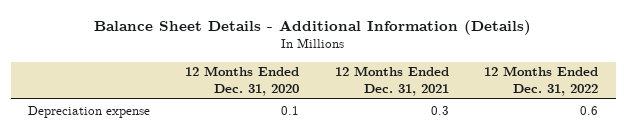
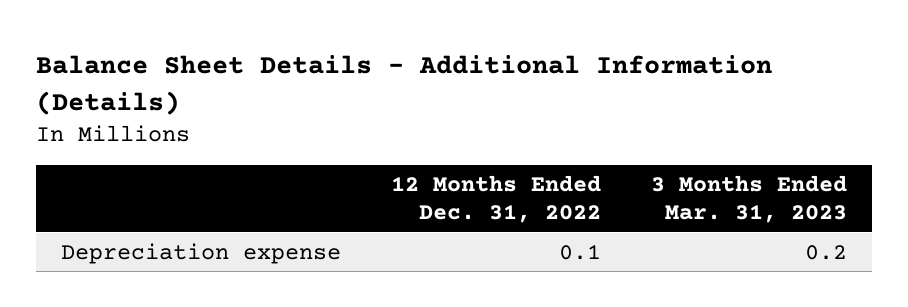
[185,66,300,96] 12 Months Ended Dec. 31, 2020 -> none
[334,66,449,96] 12 Months Ended Dec. 31, 2021 -> none
none -> [651,175,848,224] 3 Months Ended Mar. 31, 2023
[579,105,598,115] 0.6 -> [559,243,602,260] 0.1

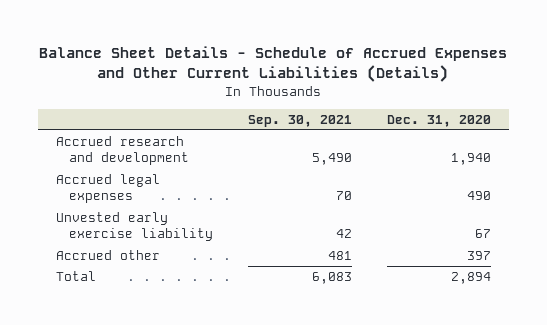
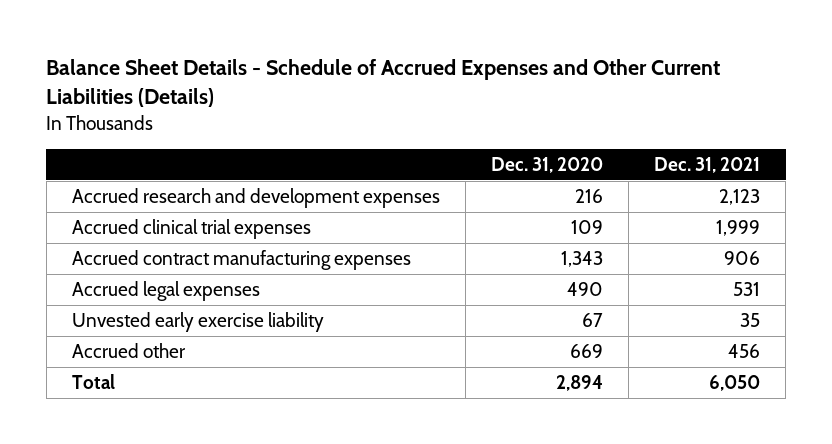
[248,114,353,127] Sep. 30, 2021 -> none
none -> [654,156,761,173] Dec. 31, 2021
[55,136,190,166] Accrued research and development -> [71,188,440,209] Accrued research and development expenses
[451,153,492,166] 1,940 -> [575,189,604,204] 216
none -> [71,219,311,240] Accrued clinical trial expenses
none -> [71,250,411,271] Accrued contract manufacturing expenses
[467,251,492,261] 397 -> [570,344,604,359] 669

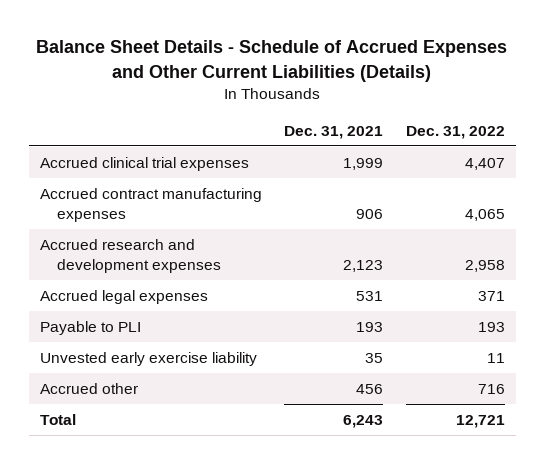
[491,156,604,173] Dec. 31, 2020 -> none
none -> [405,125,505,139] Dec. 31, 2022
[71,188,440,209] Accrued research and development expenses -> [40,238,221,273] Accrued research and development expenses
none -> [40,320,142,335] Payable to PLI
[709,375,761,392] 6,050 -> [343,414,384,428] 6,243

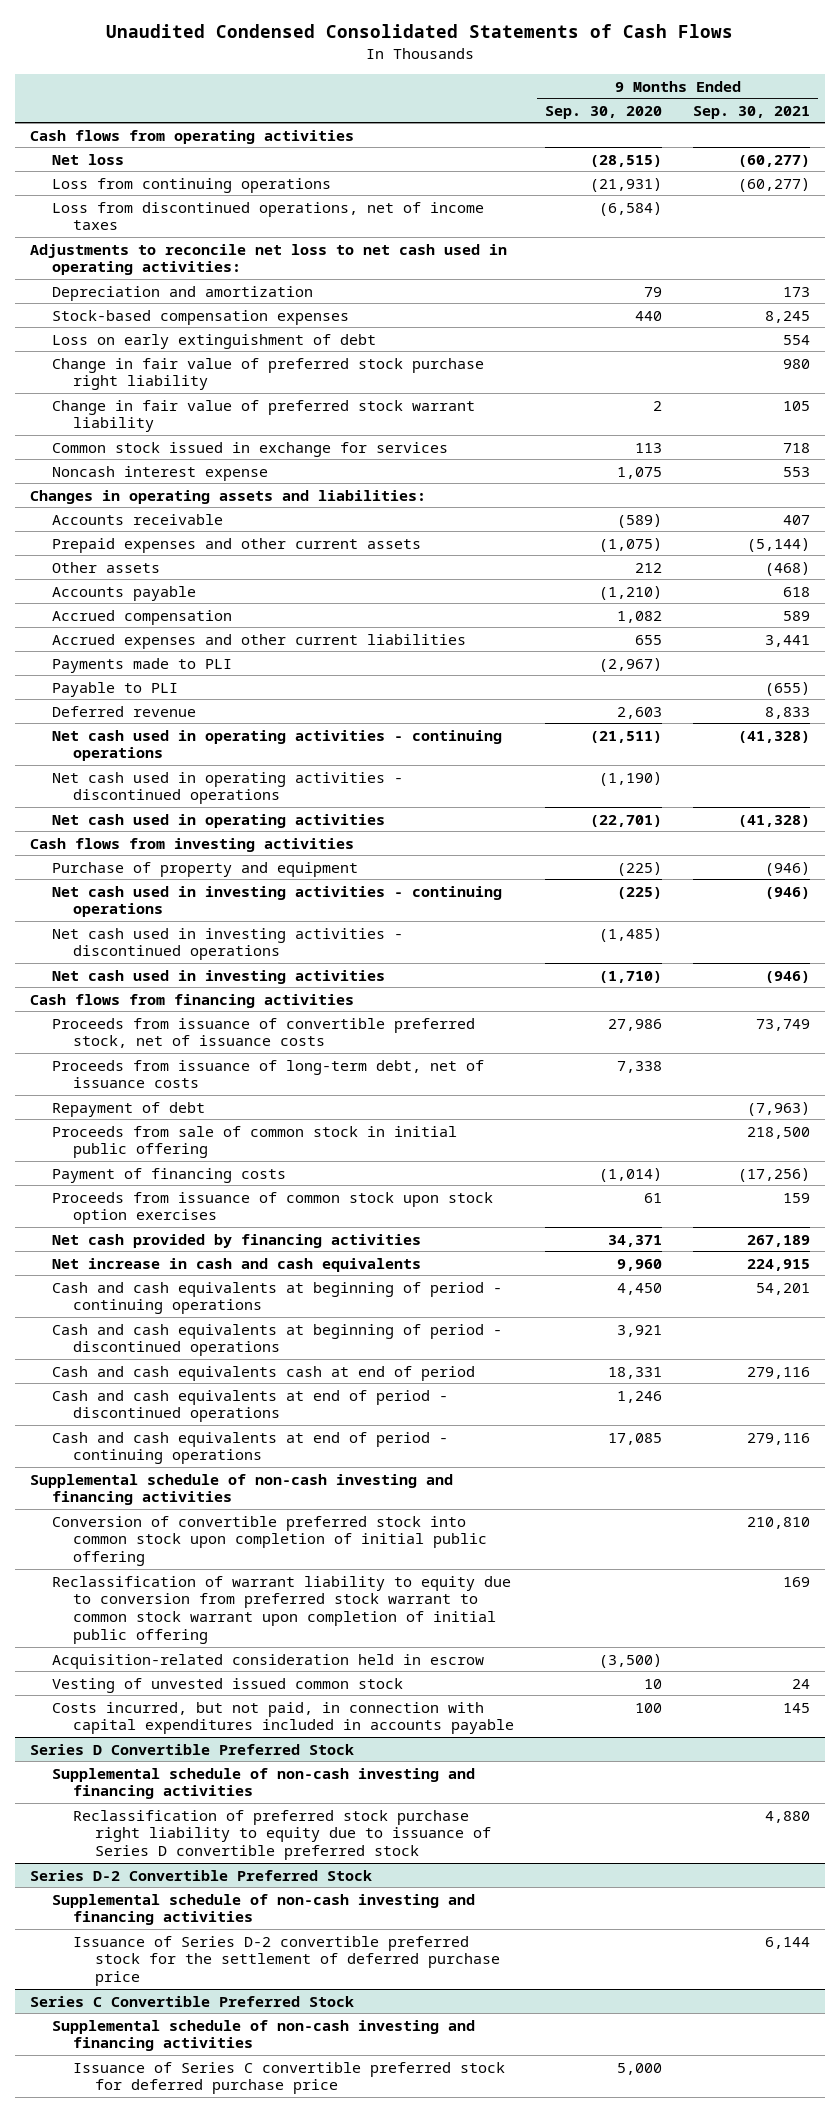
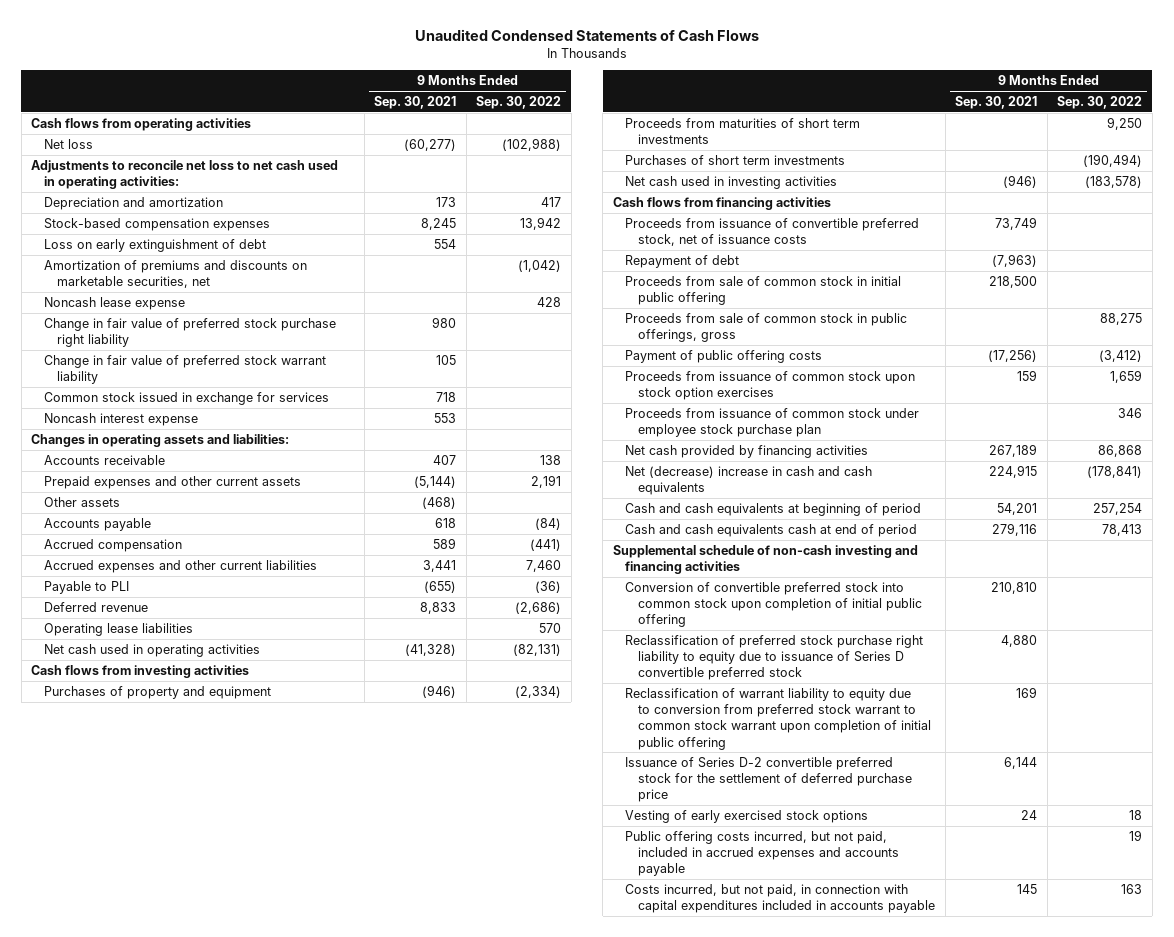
[105,24,733,39] Unaudited Condensed Consolidated Statements of Cash Flows -> [414,28,759,41] Unaudited Condensed Statements of Cash Flows
[545,105,663,119] Sep. 30, 2020 -> none
none -> [476,96,562,110] Sep. 30, 2022
[51,177,331,193] Loss from continuing operations -> none
[51,201,484,231] Loss from discontinued operations, net of income taxes -> none
none -> [44,259,308,289] Amortization of premiums and discounts on marketable securities, net
none -> [44,296,186,310] Noncash lease expense
[51,657,232,673] Payments made to PLI -> none
[51,729,502,762] Net cash used in operating activities - continuing operations -> none
[51,771,403,805] Net cash used in operating activities - discontinued operations -> none
none -> [44,622,194,636] Operating lease liabilities
[51,885,502,918] Net cash used in investing activities - continuing operations -> none
[51,927,403,961] Net cash used in investing activities - discontinued operations -> none
[51,861,358,877] Purchase of property and equipment -> [44,685,272,699] Purchases of property and equipment
none -> [625,117,861,145] Proceeds from maturities of short term investments
none -> [625,154,846,165] Purchases of short term investments
[51,1059,484,1089] Proceeds from issuance of long-term debt, net of issuance costs -> none
none -> [625,312,908,343] Proceeds from sale of common stock in public offerings, gross
[51,1167,286,1183] Payment of financing costs -> [625,349,823,363] Payment of public offering costs
none -> [625,407,920,438] Proceeds from issuance of common stock under employee stock purchase plan
[51,1323,502,1357] Cash and cash equivalents at beginning of period - discontinued operations -> none
[51,1257,421,1272] Net increase in cash and cash equivalents -> [625,465,873,496] Net (decrease) increase in cash and cash equivalents
[51,1281,502,1315] Cash and cash equivalents at beginning of period - continuing operations -> [625,502,922,516] Cash and cash equivalents at beginning of period
[51,1389,448,1423] Cash and cash equivalents at end of period - discontinued operations -> none
[51,1431,448,1465] Cash and cash equivalents at end of period - continuing operations -> none
[51,1653,484,1669] Acquisition-related consideration held in escrow -> none
[51,1677,403,1693] Vesting of unvested issued common stock -> none
[29,1743,354,1755] Series D Convertible Preferred Stock -> none
[51,1767,475,1800] Supplemental schedule of non-cash investing and financing activities -> none
[29,1869,372,1881] Series D-2 Convertible Preferred Stock -> none
[51,1893,475,1926] Supplemental schedule of non-cash investing and financing activities -> none
[51,1575,511,1645] Reclassification of warrant liability to equity due to conversion from preferred stock warrant to common stock warrant upon completion of initial public offering -> [625,687,932,750] Reclassification of warrant liability to equity due to conversion from preferred stock warrant to common stock warrant upon completion of initial public offering
[29,1995,354,2007] Series C Convertible Preferred Stock -> none
[51,2019,475,2052] Supplemental schedule of non-cash investing and financing activities -> none
[73,2061,506,2095] Issuance of Series C convertible preferred stock for deferred purchase price -> none
none -> [625,809,869,823] Vesting of early exercised stock options
none -> [625,830,900,877] Public offering costs incurred, but not paid, included in accrued expenses and accounts payable
[51,1701,515,1735] Costs incurred, but not paid, in connection with capital expenditures included in accounts payable -> [625,883,936,914] Costs incurred, but not paid, in connection with capital expenditures included in accounts payable

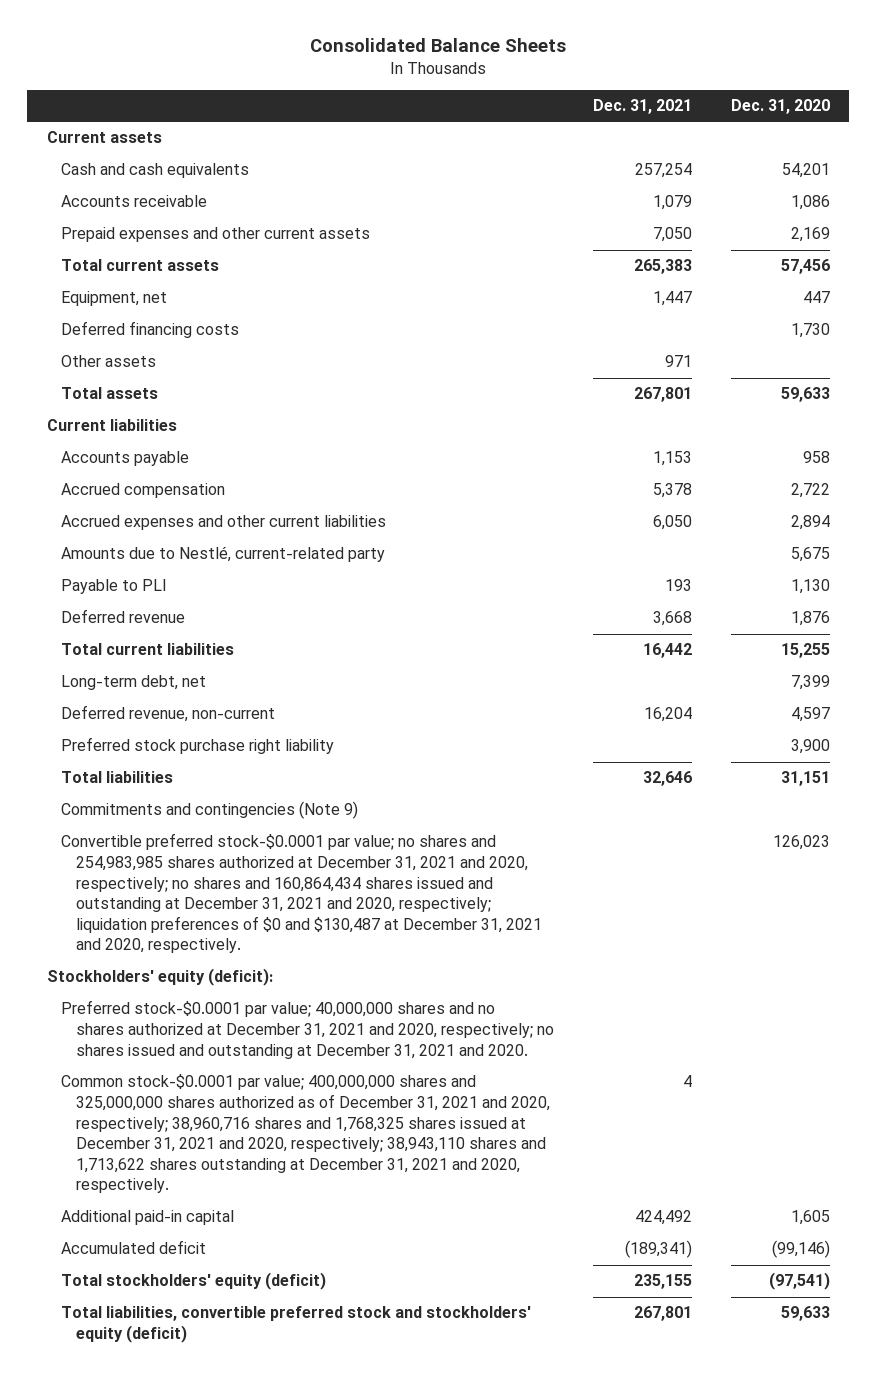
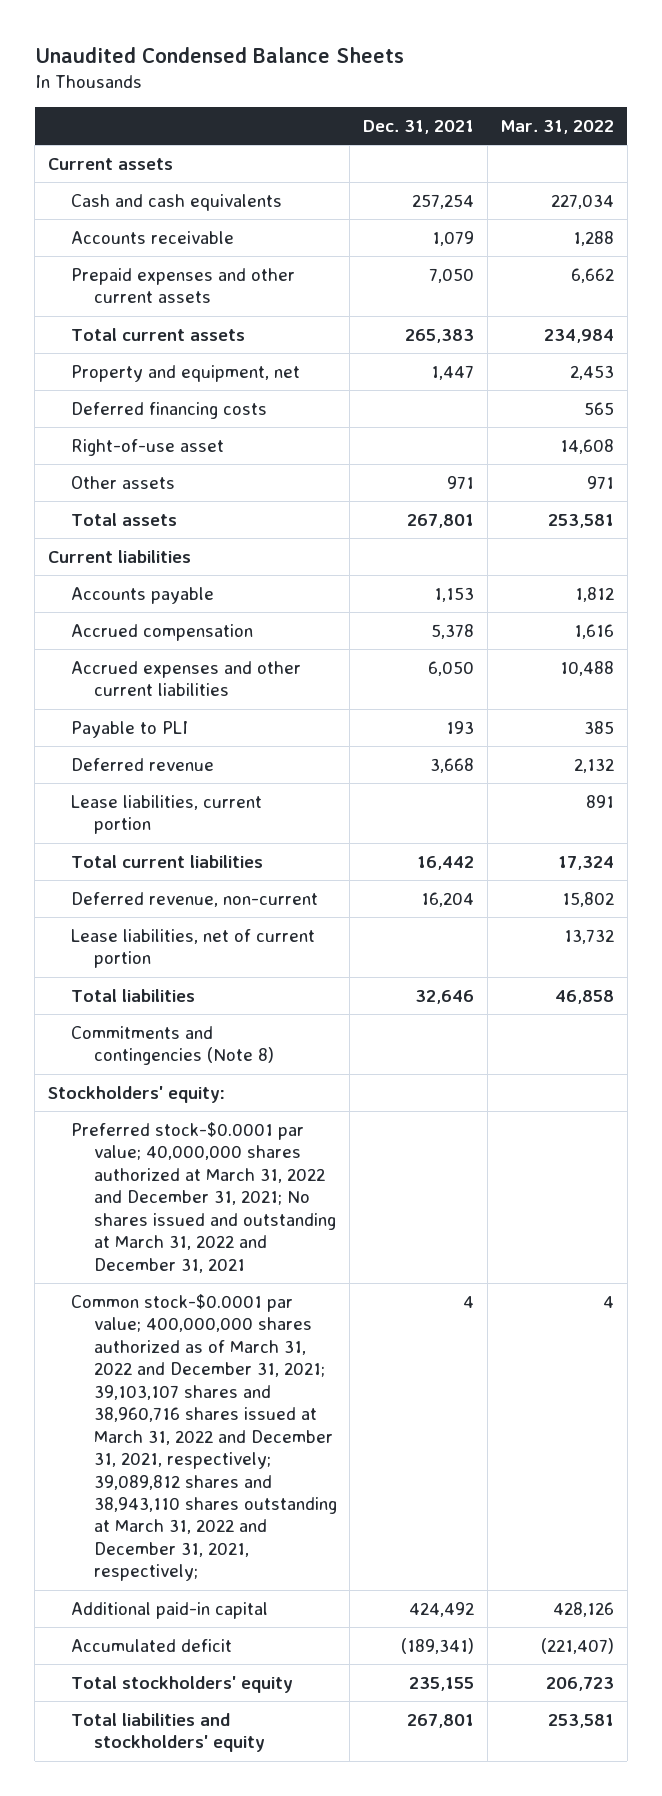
[310,38,567,53] Consolidated Balance Sheets -> [34,47,404,64] Unaudited Condensed Balance Sheets
[730,99,830,115] Dec. 31, 2020 -> none
none -> [500,119,615,134] Mar. 31, 2022
[61,291,168,307] Equipment, net -> [70,364,300,382] Property and equipment, net
none -> [70,438,224,456] Right-of-use asset
[61,546,386,563] Amounts due to Nestlé, current-related party -> none
none -> [70,794,262,835] Lease liabilities, current portion
[61,675,207,691] Long-term debt, net -> none
[61,737,335,755] Preferred stock purchase right liability -> none
none -> [70,928,315,969] Lease liabilities, net of current portion
[61,833,542,954] Convertible preferred stock-$0.0001 par value; no shares and 254,983,985 shares authorized at December 31, 2021 and 2020, respectively; no shares and 160,864,434 shares issued and outstanding at December 31, 2021 and 2020, respectively; liquidation preferences of $0 and $130,487 at December 31, 2021 and 2020, respectively. -> none
[61,801,359,820] Commitments and contingencies (Note 9) -> [70,1025,274,1066] Commitments and contingencies (Note 8)
[46,968,273,987] Stockholders' equity (deficit): -> [47,1085,225,1103] Stockholders' equity:
[61,1000,554,1059] Preferred stock-$0.0001 par value; 40,000,000 shares and no shares authorized at December 31, 2021 and 2020, respectively; no shares issued and outstanding at December 31, 2021 and 2020. -> [70,1121,336,1273] Preferred stock-$0.0001 par value; 40,000,000 shares authorized at March 31, 2022 and December 31, 2021; No shares issued and outstanding at March 31, 2022 and December 31, 2021
[61,1074,550,1194] Common stock-$0.0001 par value; 400,000,000 shares and 325,000,000 shares authorized as of December 31, 2021 and 2020, respectively; 38,960,716 shares and 1,768,325 shares issued at December 31, 2021 and 2020, respectively; 38,943,110 shares and 1,713,622 shares outstanding at December 31, 2021 and 2020, respectively. -> [70,1293,337,1582] Common stock-$0.0001 par value; 400,000,000 shares authorized as of March 31, 2022 and December 31, 2021; 39,103,107 shares and 38,960,716 shares issued at March 31, 2022 and December 31, 2021, respectively; 39,089,812 shares and 38,943,110 shares outstanding at March 31, 2022 and December 31, 2021, respectively;
[61,1272,327,1291] Total stockholders' equity (deficit) -> [70,1675,293,1693] Total stockholders' equity
[61,1306,532,1344] Total liabilities, convertible preferred stock and stockholders' equity (deficit) -> [70,1712,265,1753] Total liabilities and stockholders' equity

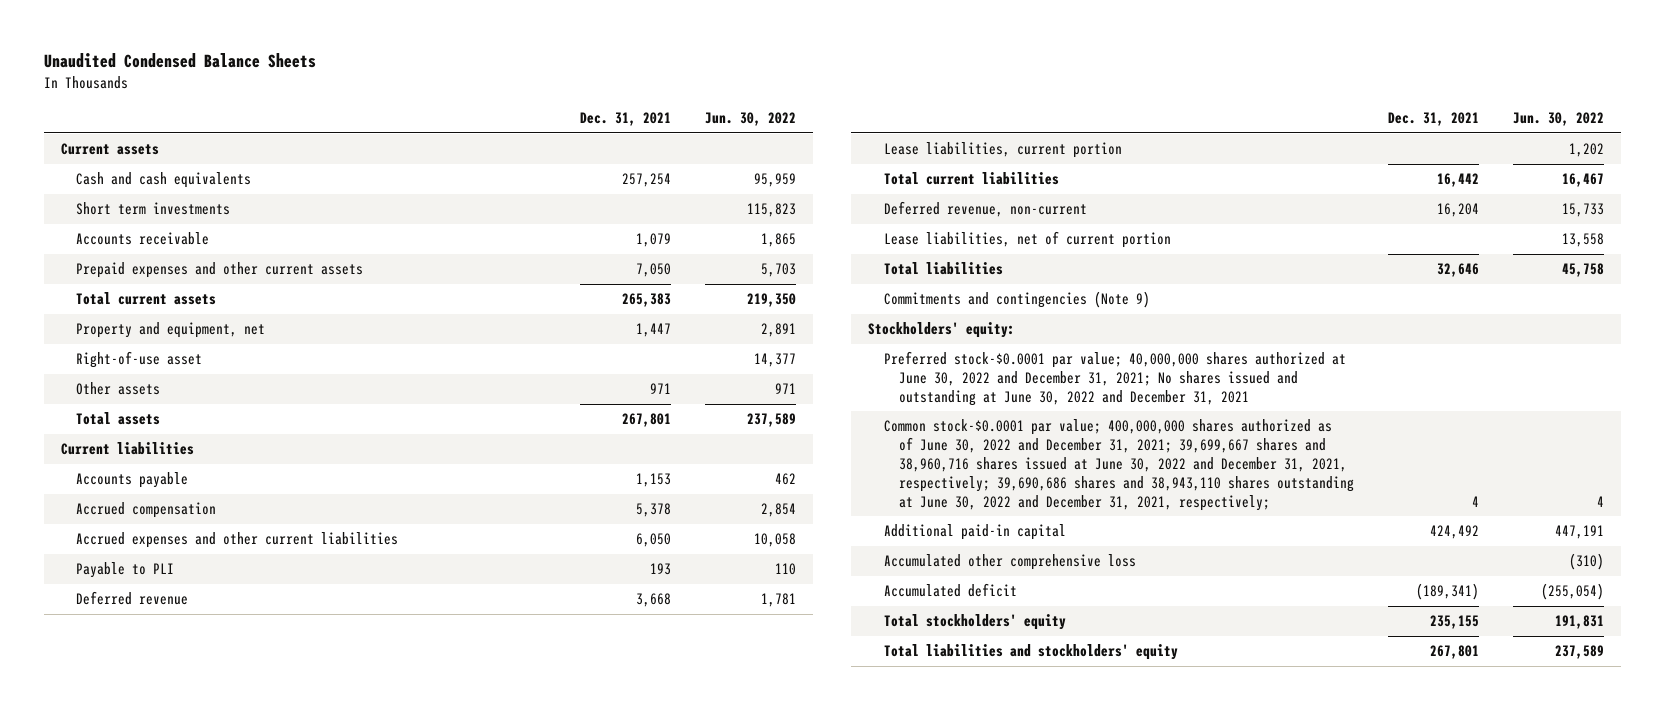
[500,119,615,134] Mar. 31, 2022 -> none
none -> [705,112,797,127] Jun. 30, 2022
none -> [76,202,231,216] Short term investments
[70,401,267,419] Deferred financing costs -> none
[70,1025,274,1066] Commitments and contingencies (Note 8) -> [883,291,1150,309] Commitments and contingencies (Note 9)
[70,1121,336,1273] Preferred stock-$0.0001 par value; 40,000,000 shares authorized at March 31, 2022 and December 31, 2021; No shares issued and outstanding at March 31, 2022 and December 31, 2021 -> [883,351,1346,406] Preferred stock-$0.0001 par value; 40,000,000 shares authorized at June 30, 2022 and December 31, 2021; No shares issued and outstanding at June 30, 2022 and December 31, 2021
[70,1293,337,1582] Common stock-$0.0001 par value; 400,000,000 shares authorized as of March 31, 2022 and December 31, 2021; 39,103,107 shares and 38,960,716 shares issued at March 31, 2022 and December 31, 2021, respectively; 39,089,812 shares and 38,943,110 shares outstanding at March 31, 2022 and December 31, 2021, respectively; -> [883,419,1355,511] Common stock-$0.0001 par value; 400,000,000 shares authorized as of June 30, 2022 and December 31, 2021; 39,699,667 shares and 38,960,716 shares issued at June 30, 2022 and December 31, 2021, respectively; 39,690,686 shares and 38,943,110 shares outstanding at June 30, 2022 and December 31, 2021, respectively;
none -> [883,554,1136,571] Accumulated other comprehensive loss

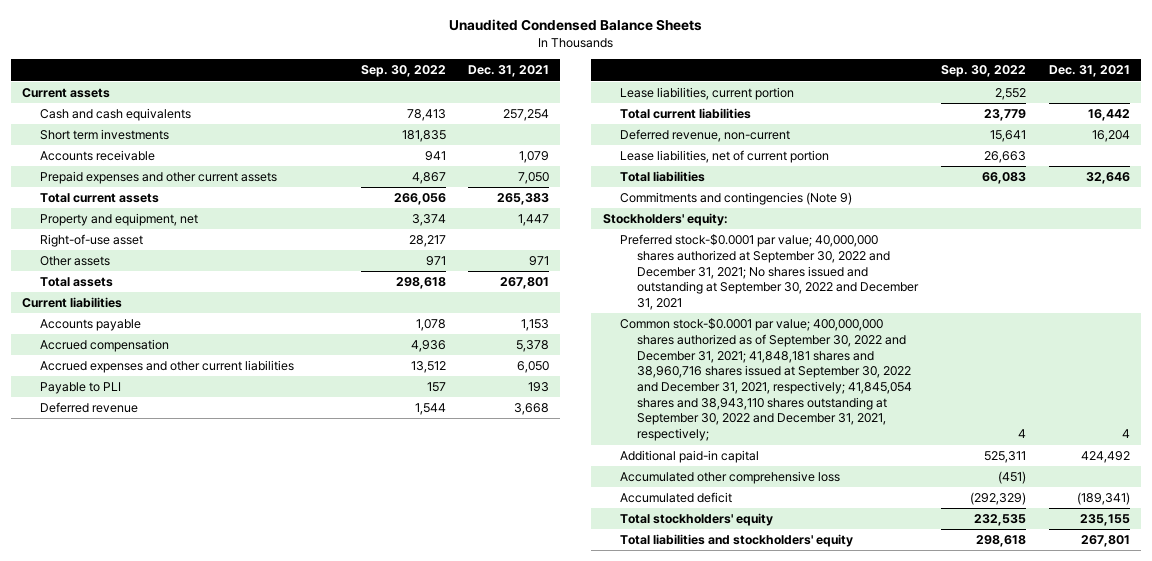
[705,112,797,127] Jun. 30, 2022 -> none
none -> [360,65,446,78] Sep. 30, 2022
[883,351,1346,406] Preferred stock-$0.0001 par value; 40,000,000 shares authorized at June 30, 2022 and December 31, 2021; No shares issued and outstanding at June 30, 2022 and December 31, 2021 -> [619,234,920,311] Preferred stock-$0.0001 par value; 40,000,000 shares authorized at September 30, 2022 and December 31, 2021; No shares issued and outstanding at September 30, 2022 and December 31, 2021
[883,419,1355,511] Common stock-$0.0001 par value; 400,000,000 shares authorized as of June 30, 2022 and December 31, 2021; 39,699,667 shares and 38,960,716 shares issued at June 30, 2022 and December 31, 2021, respectively; 39,690,686 shares and 38,943,110 shares outstanding at June 30, 2022 and December 31, 2021, respectively; -> [619,318,913,442] Common stock-$0.0001 par value; 400,000,000 shares authorized as of September 30, 2022 and December 31, 2021; 41,848,181 shares and 38,960,716 shares issued at September 30, 2022 and December 31, 2021, respectively; 41,845,054 shares and 38,943,110 shares outstanding at September 30, 2022 and December 31, 2021, respectively;

